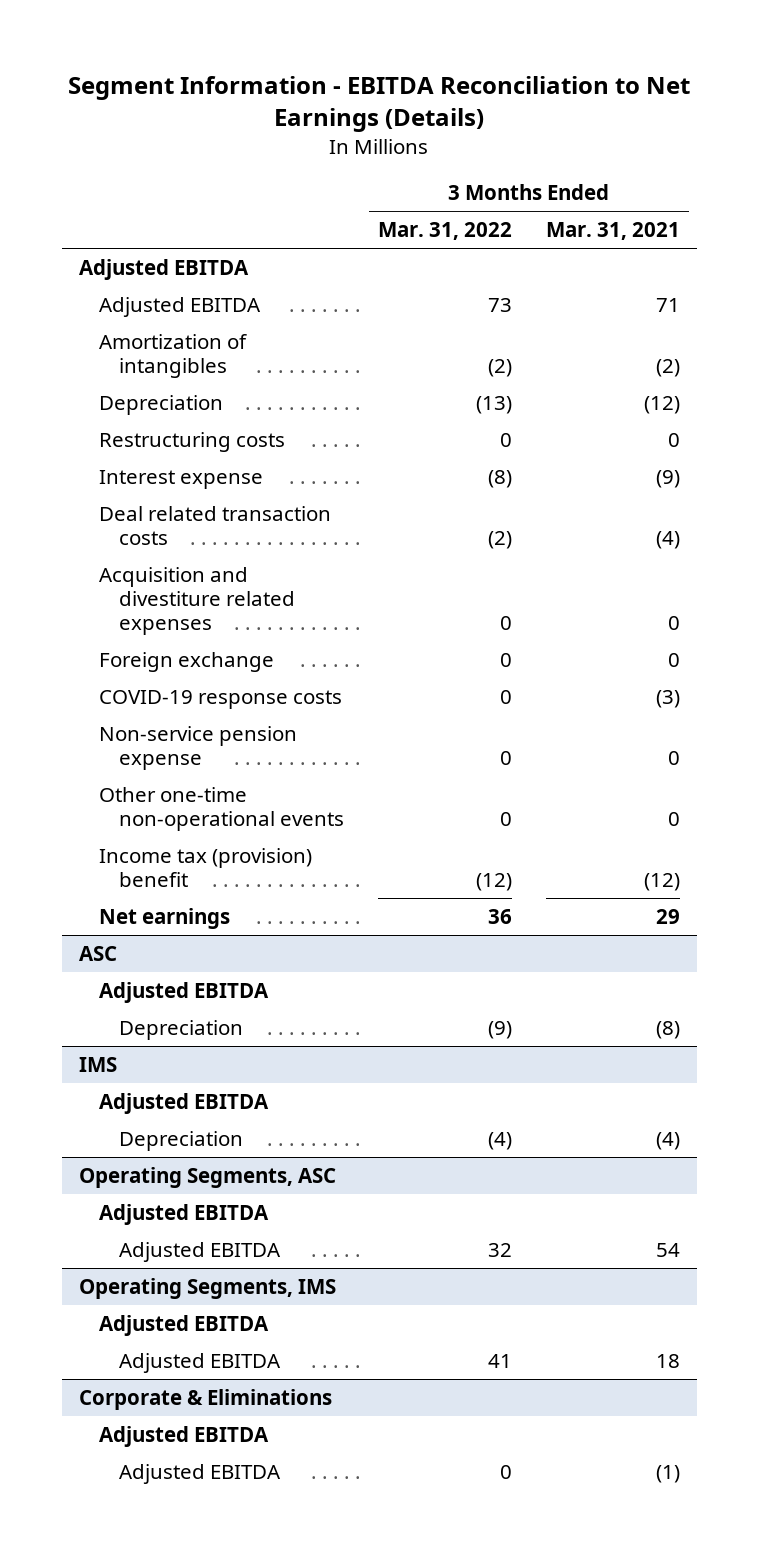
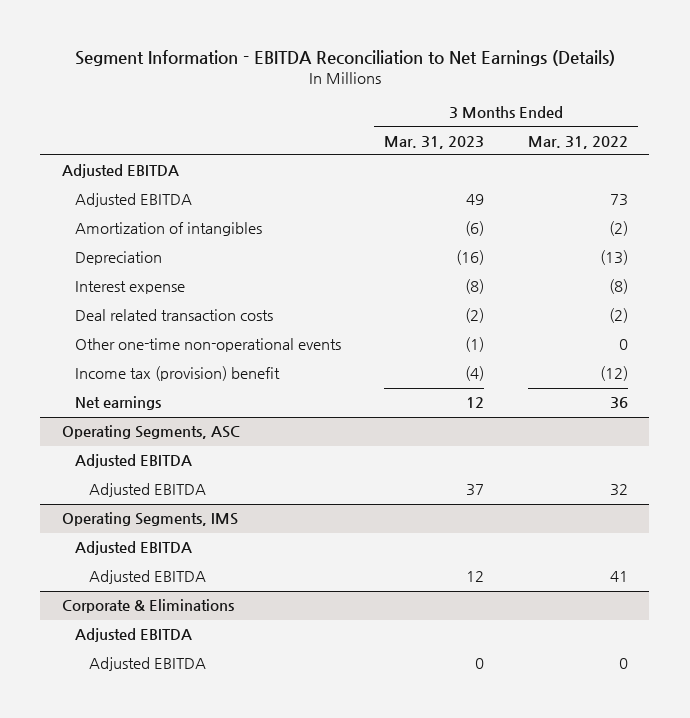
[546,222,681,241] Mar. 31, 2021 -> none
none -> [384,135,485,149] Mar. 31, 2023
[98,431,285,452] Restructuring costs -> none
[98,566,295,636] Acquisition and divestiture related expenses -> none
[98,651,274,672] Foreign exchange -> none
[98,689,342,709] COVID-19 response costs -> none
[98,725,297,770] Non-service pension expense -> none
[78,945,117,961] ASC -> none
[98,981,269,1003] Adjusted EBITDA -> none
[118,1019,243,1040] Depreciation -> none
[78,1056,117,1072] IMS -> none
[98,1092,269,1114] Adjusted EBITDA -> none
[118,1130,243,1151] Depreciation -> none

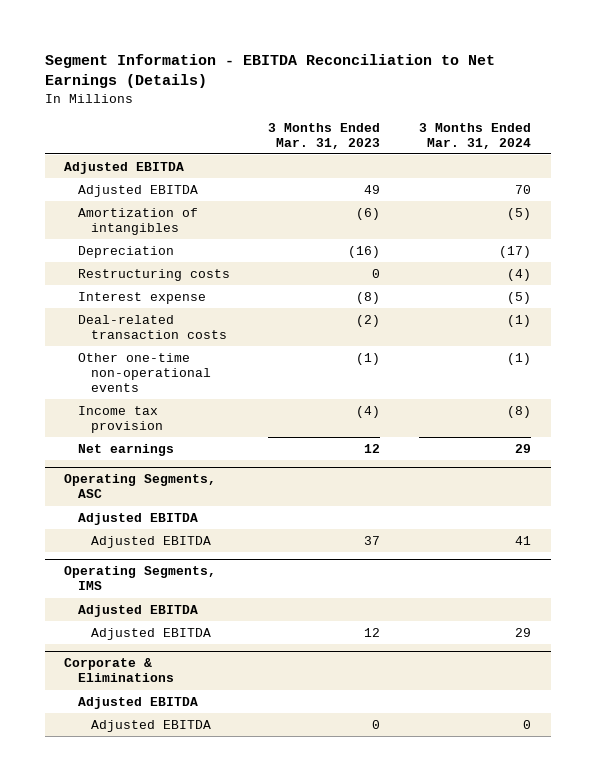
[527,135,628,149] Mar. 31, 2022 -> none
none -> [419,122,532,149] 3 Months Ended Mar. 31, 2024
none -> [77,268,230,281] Restructuring costs
[75,309,274,322] Deal related transaction costs -> [77,314,228,339] Deal-related transaction costs
[75,366,281,382] Income tax (provision) benefit -> [77,405,164,433] Income tax provision

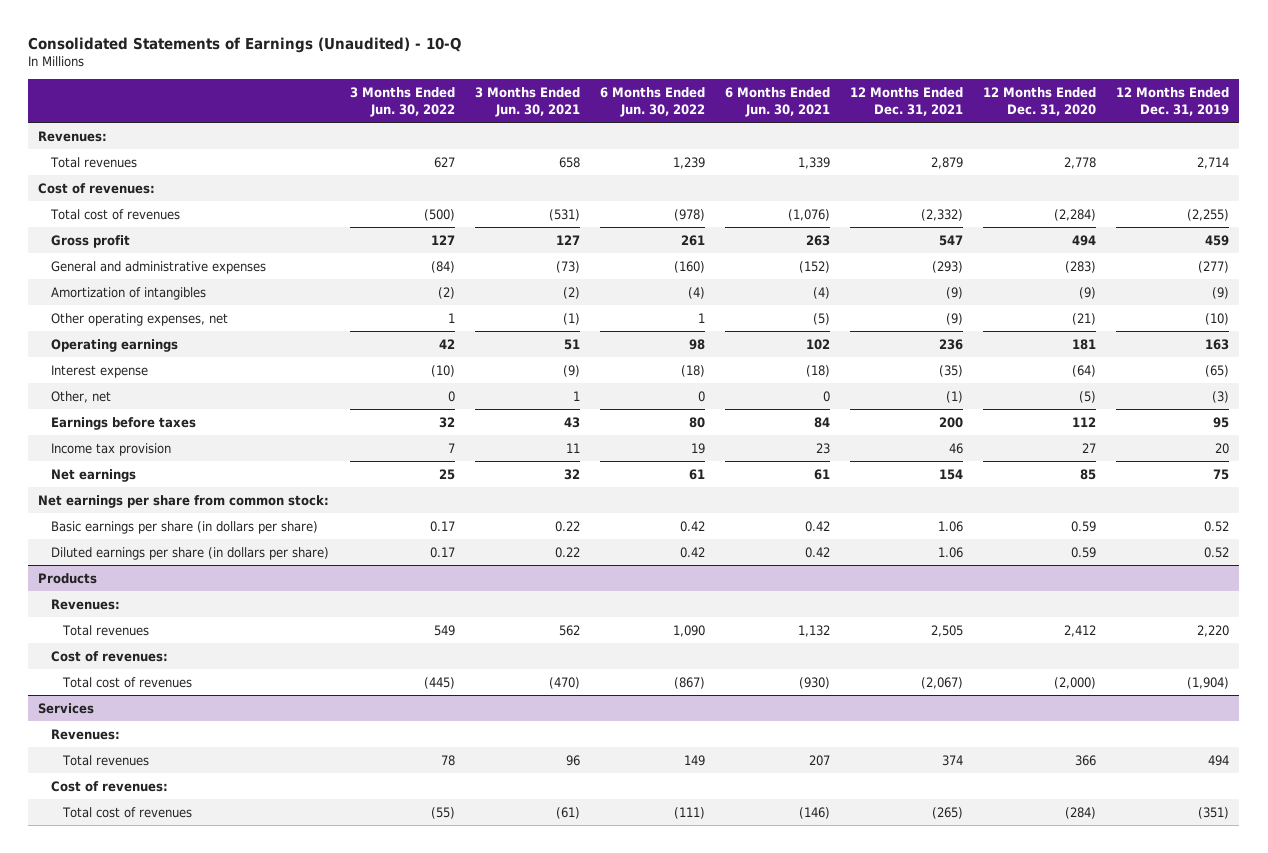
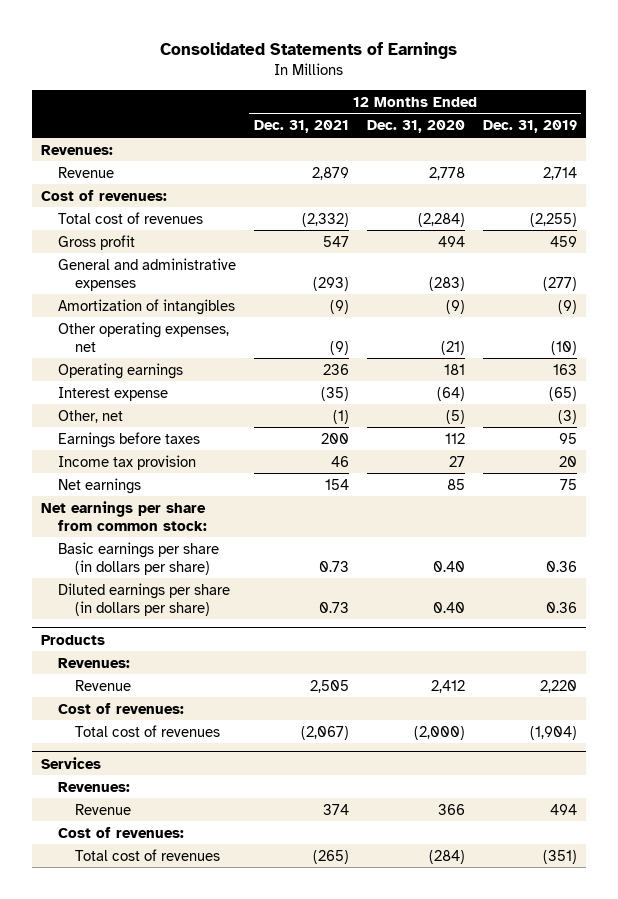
[28,36,462,53] Consolidated Statements of Earnings (Unaudited) - 10-Q -> [159,42,457,60] Consolidated Statements of Earnings
[349,87,455,117] 3 Months Ended Jun. 30, 2022 -> none
[474,87,580,117] 3 Months Ended Jun. 30, 2021 -> none
[599,87,705,117] 6 Months Ended Jun. 30, 2022 -> none
[724,87,830,117] 6 Months Ended Jun. 30, 2021 -> none
[49,156,137,168] Total revenues -> [58,166,115,178] Revenue
[937,520,963,532] 1.06 -> [318,560,349,572] 0.73
[1071,520,1097,532] 0.59 -> [432,560,465,572] 0.40
[1204,520,1230,532] 0.52 -> [545,560,577,572] 0.36
[937,546,963,558] 1.06 -> [318,601,349,613] 0.73
[1071,546,1097,558] 0.59 -> [432,601,465,613] 0.40
[1204,546,1230,558] 0.52 -> [545,601,577,613] 0.36
[62,624,150,636] Total revenues -> [74,679,131,691] Revenue
[62,754,150,766] Total revenues -> [74,803,131,815] Revenue

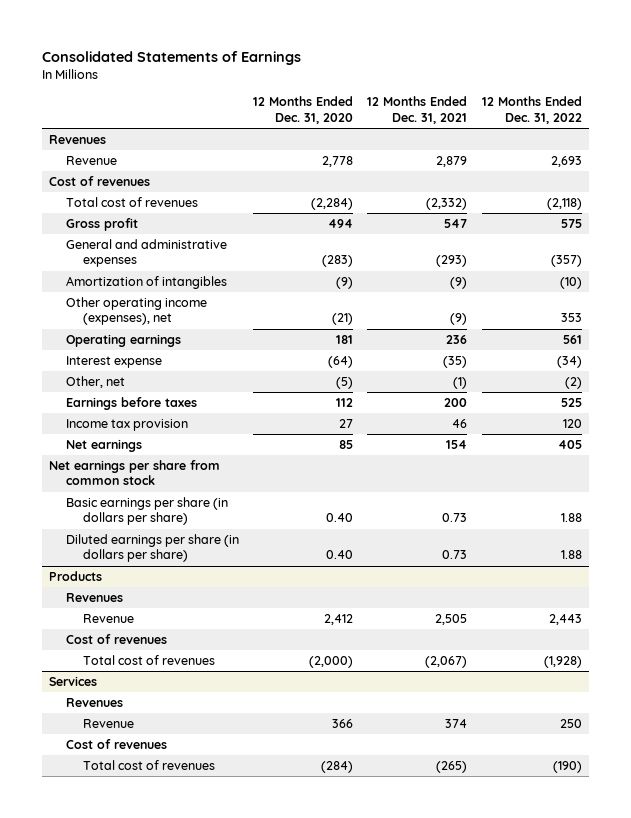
[482,120,577,134] Dec. 31, 2019 -> none
none -> [481,96,582,124] 12 Months Ended Dec. 31, 2022
[41,144,114,155] Revenues: -> [49,135,107,145] Revenues
[41,189,168,201] Cost of revenues: -> [49,176,151,187] Cost of revenues
[58,321,230,352] Other operating expenses, net -> [66,297,208,326] Other operating income (expenses), net
[41,500,208,531] Net earnings per share from common stock: -> [49,460,221,486] Net earnings per share from common stock
[58,657,131,668] Revenues: -> [66,593,124,603] Revenues
[58,702,185,714] Cost of revenues: -> [66,634,168,645] Cost of revenues
[58,781,131,792] Revenues: -> [66,698,124,708] Revenues
[58,826,185,838] Cost of revenues: -> [66,739,168,750] Cost of revenues

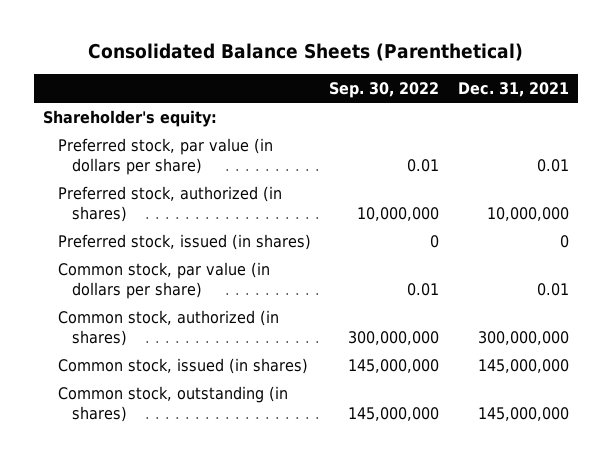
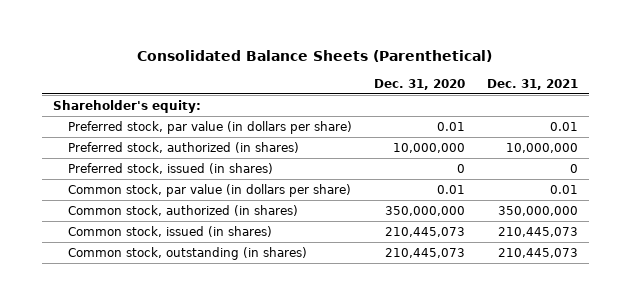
[329,82,440,99] Sep. 30, 2022 -> none
none -> [373,78,465,90] Dec. 31, 2020
[477,331,569,346] 300,000,000 -> [497,205,578,216] 350,000,000
[477,358,569,373] 145,000,000 -> [497,226,578,237] 210,445,073
[477,407,569,422] 145,000,000 -> [497,247,578,258] 210,445,073

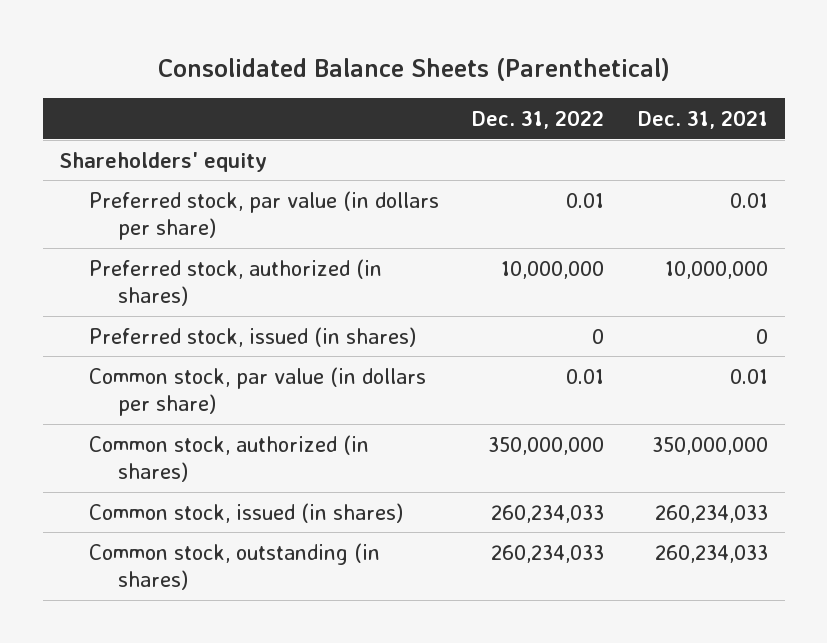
[373,78,465,90] Dec. 31, 2020 -> none
none -> [472,110,605,130] Dec. 31, 2022
[52,99,201,113] Shareholder's equity: -> [59,151,268,172] Shareholders' equity
[497,226,578,237] 210,445,073 -> [654,504,768,523] 260,234,033
[497,247,578,258] 210,445,073 -> [654,544,768,563] 260,234,033

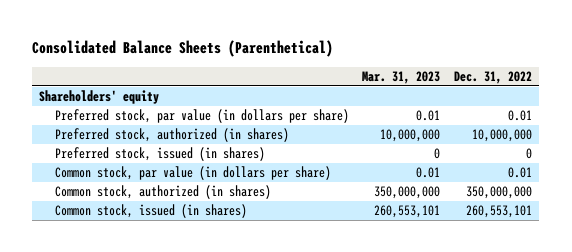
[637,110,768,130] Dec. 31, 2021 -> none
none -> [362,71,441,85] Mar. 31, 2023
[88,542,380,591] Common stock, outstanding (in shares) -> none
[491,504,605,523] 260,234,033 -> [466,205,533,219] 260,553,101

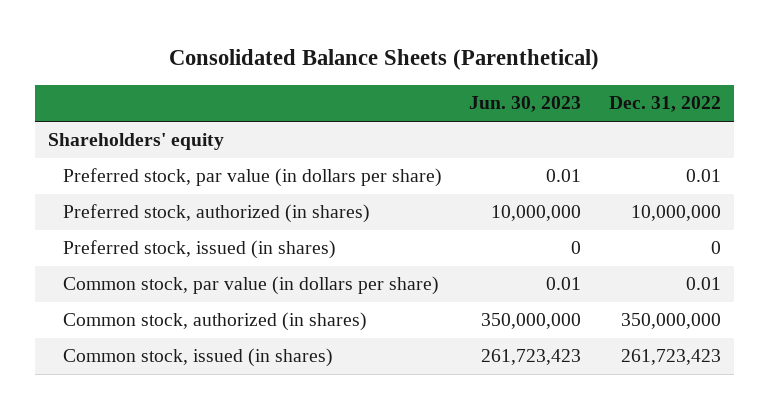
[362,71,441,85] Mar. 31, 2023 -> none
none -> [469,96,582,113] Jun. 30, 2023
[466,205,533,219] 260,553,101 -> [620,349,721,366] 261,723,423

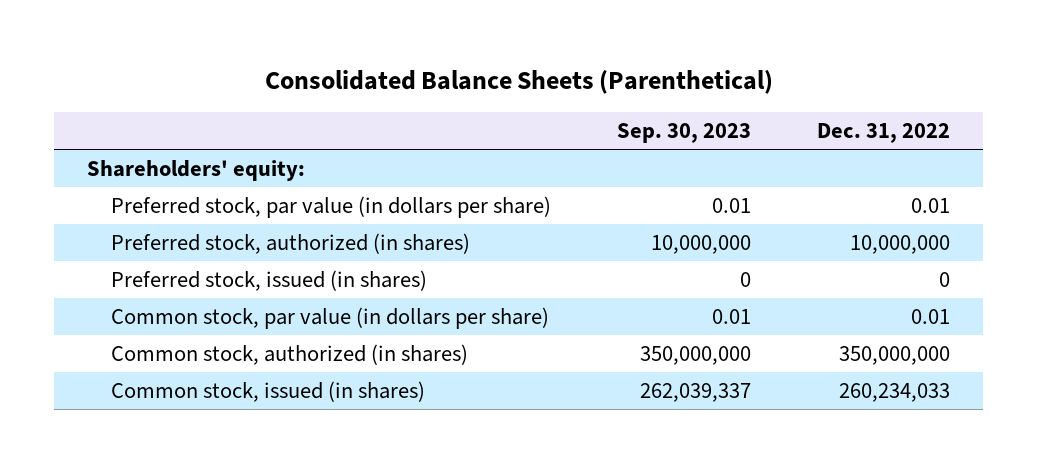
[469,96,582,113] Jun. 30, 2023 -> none
none -> [617,123,752,144] Sep. 30, 2023
[48,133,225,151] Shareholders' equity -> [87,160,306,182] Shareholders' equity:
[620,349,721,366] 261,723,423 -> [839,383,951,403] 260,234,033

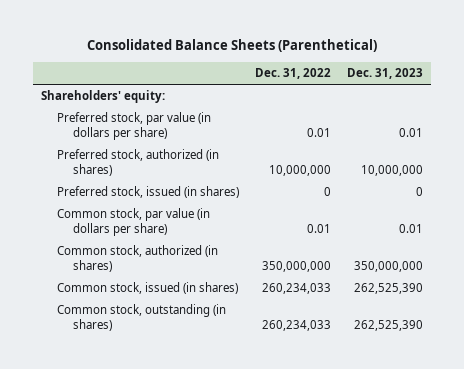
[617,123,752,144] Sep. 30, 2023 -> none
none -> [347,68,424,80] Dec. 31, 2023
none -> [56,304,226,331] Common stock, outstanding (in shares)

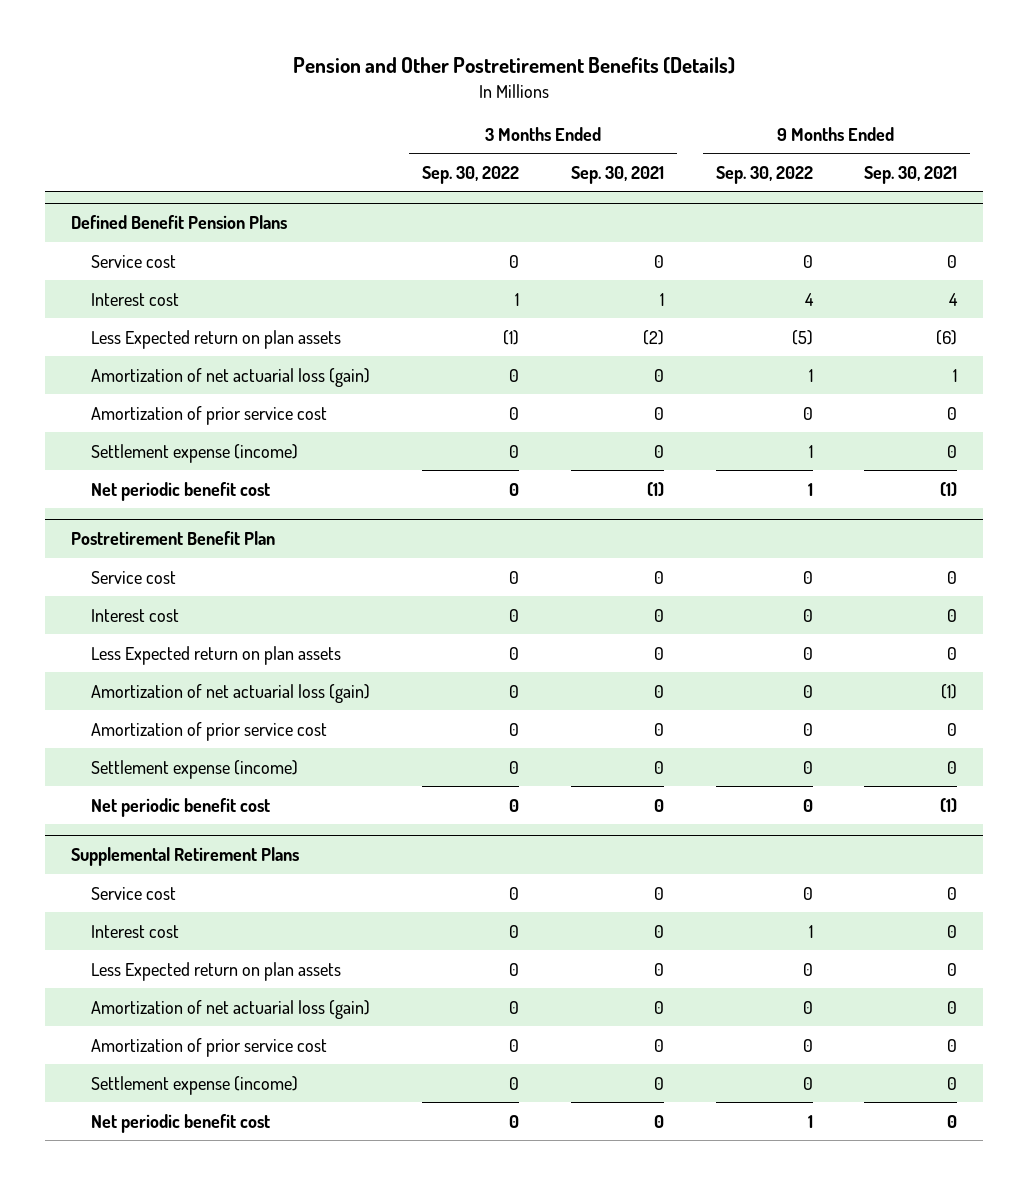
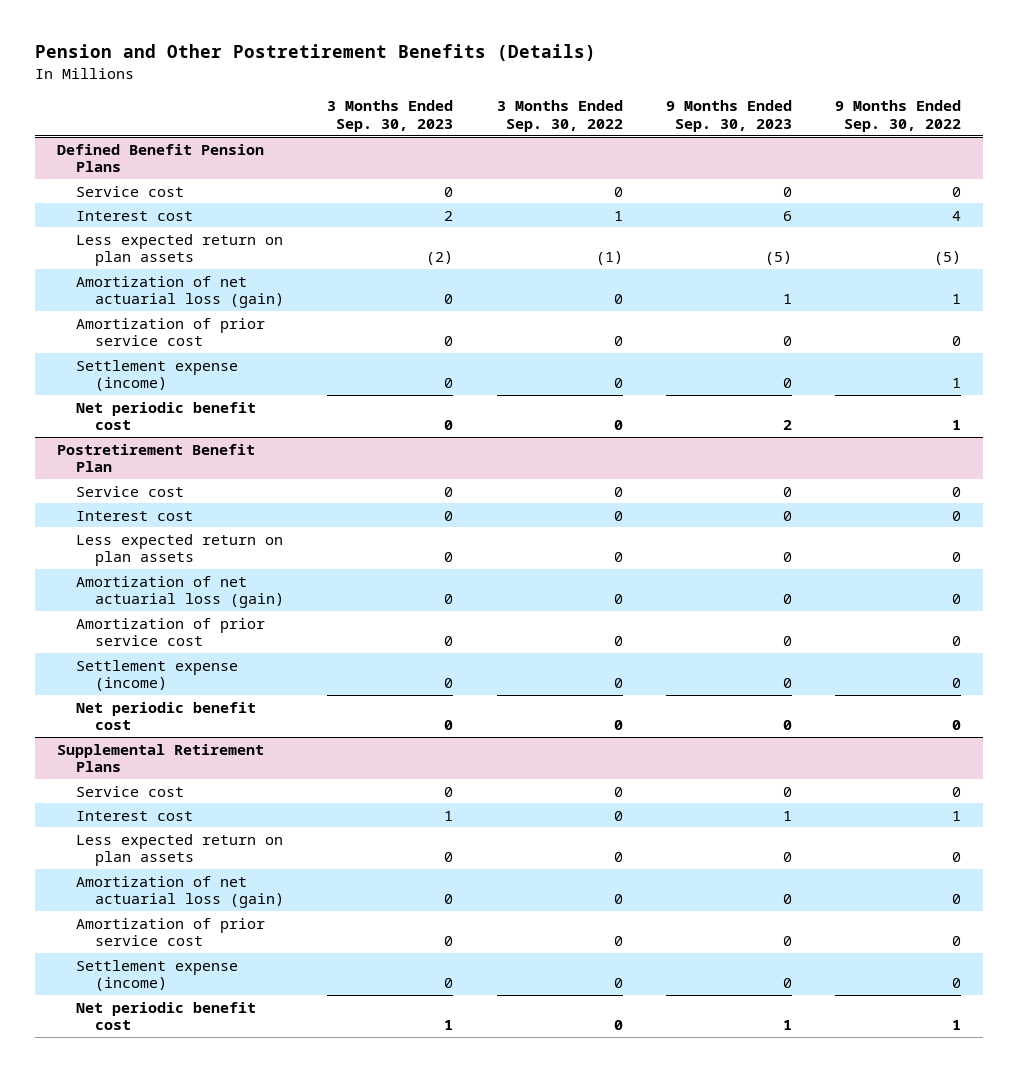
[570,165,664,184] Sep. 30, 2021 -> none
[864,165,958,184] Sep. 30, 2021 -> none
none -> [327,100,454,132] 3 Months Ended Sep. 30, 2023
none -> [665,100,792,132] 9 Months Ended Sep. 30, 2023
[91,329,342,349] Less Expected return on plan assets -> [75,233,283,267] Less expected return on plan assets
[91,645,342,665] Less Expected return on plan assets -> [75,533,283,567] Less expected return on plan assets
[91,961,342,981] Less Expected return on plan assets -> [75,833,283,867] Less expected return on plan assets

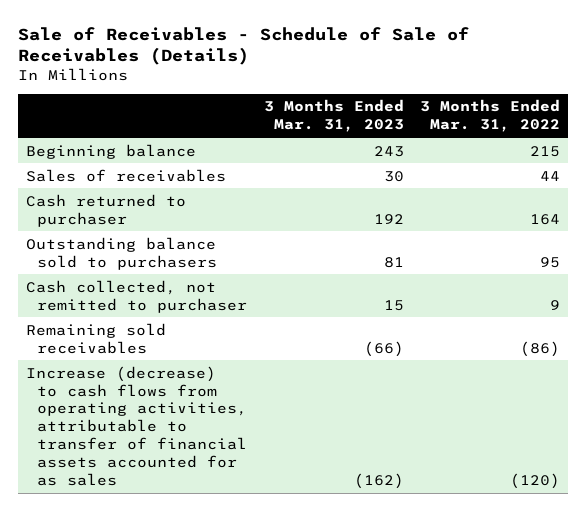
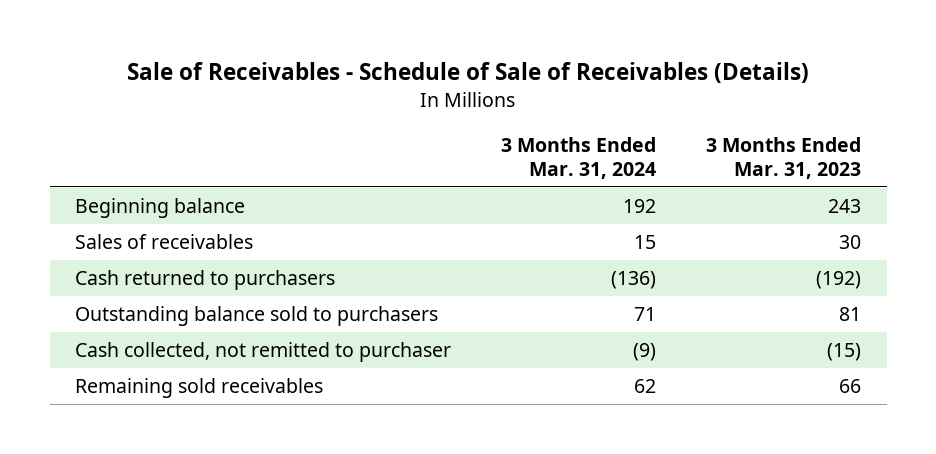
[420,99,561,133] 3 Months Ended Mar. 31, 2022 -> none
none -> [501,136,657,179] 3 Months Ended Mar. 31, 2024
[26,193,187,227] Cash returned to purchaser -> [74,270,335,291] Cash returned to purchasers
[373,213,404,224] 192 -> [816,271,862,290] (192)
[26,365,248,487] Increase (decrease) to cash flows from operating activities, attributable to transfer of financial assets accounted for as sales -> none
[383,299,404,311] 15 -> [827,343,862,362] (15)
[363,340,404,357] (66) -> [839,379,862,394] 66

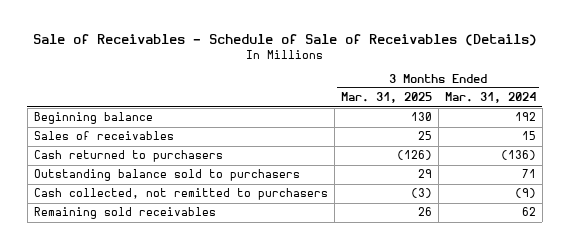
[706,136,862,179] 3 Months Ended Mar. 31, 2023 -> none
none -> [340,92,432,104] Mar. 31, 2025
[74,342,451,363] Cash collected, not remitted to purchaser -> [33,188,328,201] Cash collected, not remitted to purchasers

